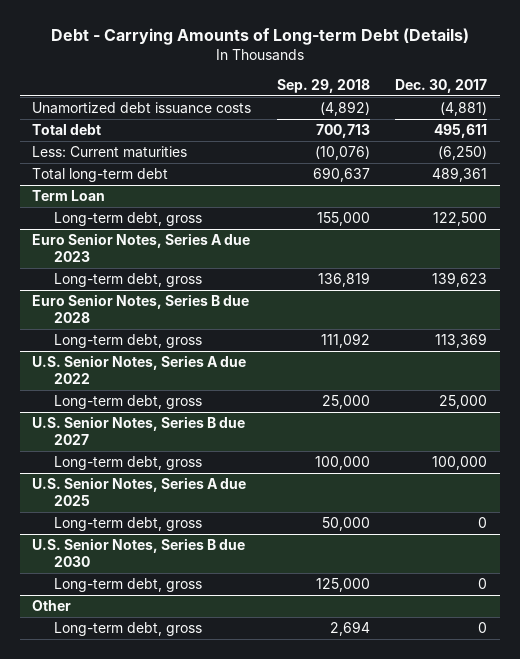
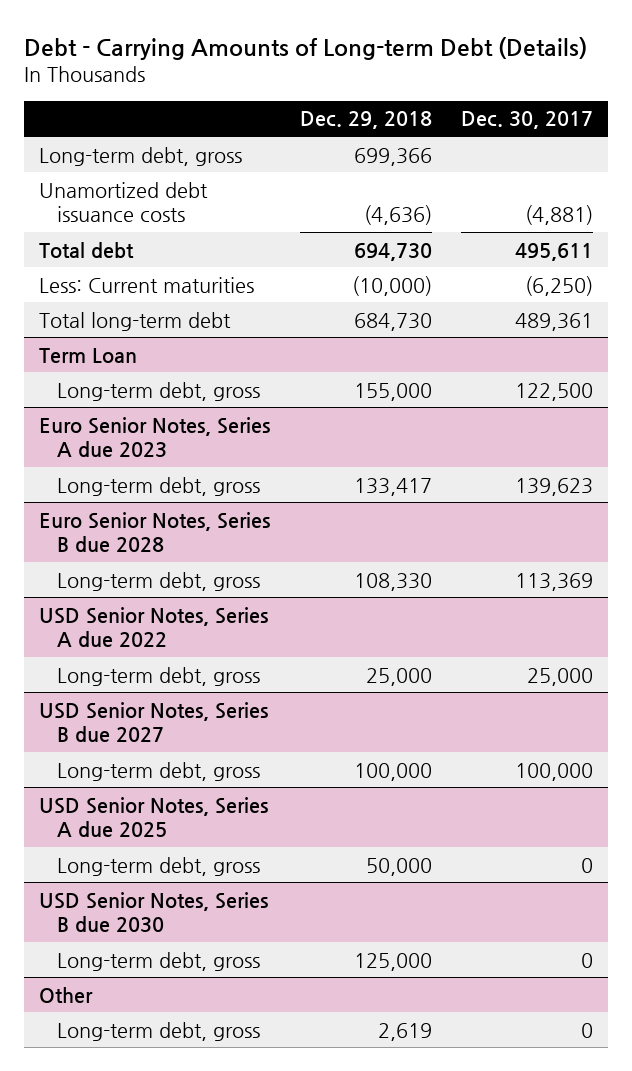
[276,78,370,93] Sep. 29, 2018 -> none
none -> [299,111,432,130] Dec. 29, 2018
none -> [39,146,243,166] Long-term debt, gross
[32,355,247,385] U.S. Senior Notes, Series A due 2022 -> [39,606,269,647] USD Senior Notes, Series A due 2022
[32,416,246,446] U.S. Senior Notes, Series B due 2027 -> [39,701,269,742] USD Senior Notes, Series B due 2027
[32,477,247,507] U.S. Senior Notes, Series A due 2025 -> [39,796,269,837] USD Senior Notes, Series A due 2025
[32,538,246,568] U.S. Senior Notes, Series B due 2030 -> [39,891,269,932] USD Senior Notes, Series B due 2030

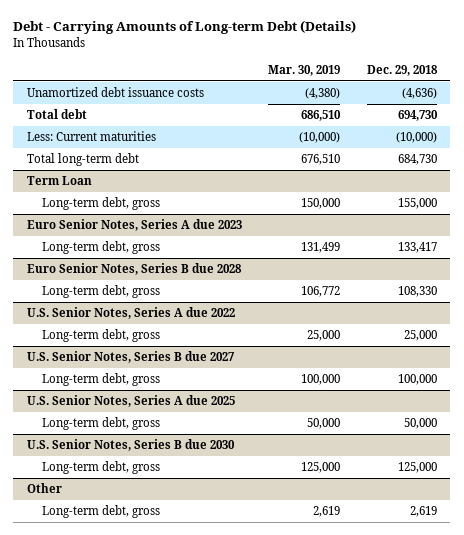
[461,111,594,130] Dec. 30, 2017 -> none
none -> [268,64,341,76] Mar. 30, 2019
[39,146,243,166] Long-term debt, gross -> none
[39,606,269,647] USD Senior Notes, Series A due 2022 -> [26,307,235,320] U.S. Senior Notes, Series A due 2022
[39,701,269,742] USD Senior Notes, Series B due 2027 -> [26,351,235,364] U.S. Senior Notes, Series B due 2027
[39,796,269,837] USD Senior Notes, Series A due 2025 -> [26,395,235,408] U.S. Senior Notes, Series A due 2025
[39,891,269,932] USD Senior Notes, Series B due 2030 -> [26,439,235,452] U.S. Senior Notes, Series B due 2030

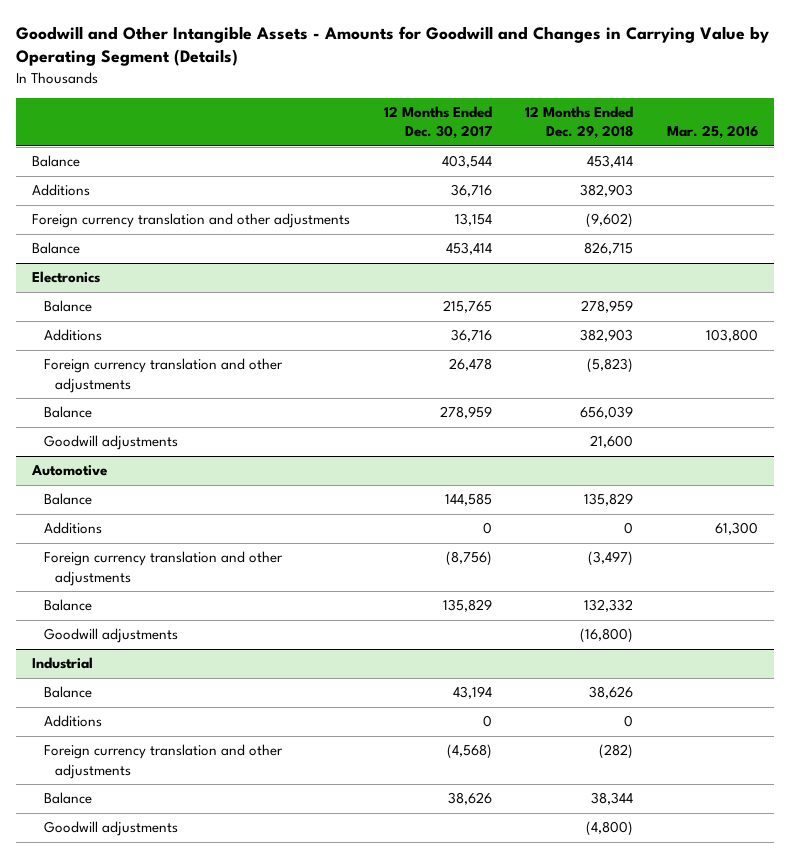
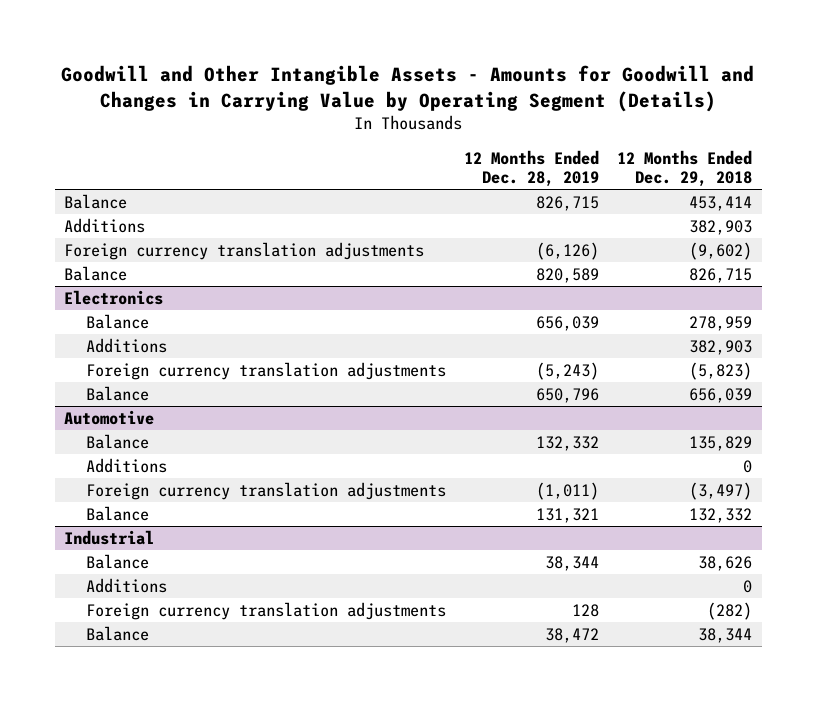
[383,106,492,140] 12 Months Ended Dec. 30, 2017 -> none
[666,125,758,140] Mar. 25, 2016 -> none
none -> [464,149,600,187] 12 Months Ended Dec. 28, 2019
[32,213,351,229] Foreign currency translation and other adjustments -> [64,241,425,260] Foreign currency translation adjustments
[43,358,283,393] Foreign currency translation and other adjustments -> [85,361,446,380] Foreign currency translation adjustments
[43,435,178,451] Goodwill adjustments -> none
[43,551,283,586] Foreign currency translation and other adjustments -> [85,481,446,500] Foreign currency translation adjustments
[43,628,178,644] Goodwill adjustments -> none
[43,744,283,779] Foreign currency translation and other adjustments -> [85,601,446,620] Foreign currency translation adjustments
[43,821,178,837] Goodwill adjustments -> none

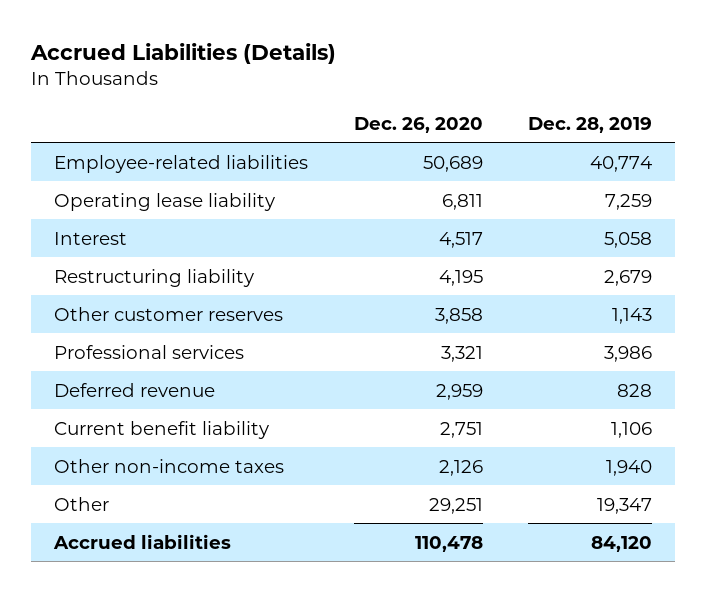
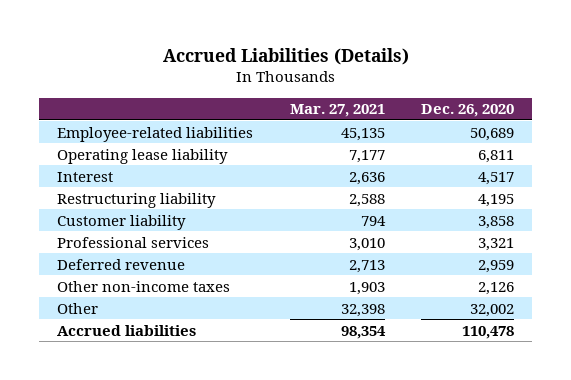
[528,116,653,133] Dec. 28, 2019 -> none
none -> [289,104,385,118] Mar. 27, 2021
[53,306,283,321] Other customer reserves -> [56,214,186,230] Customer liability
[53,420,269,439] Current benefit liability -> none
[428,497,483,514] 29,251 -> [470,303,515,317] 32,002

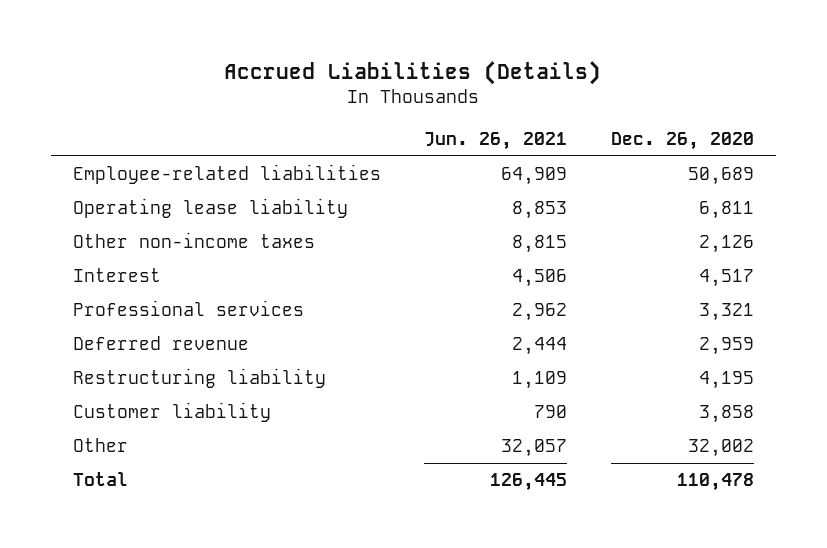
[289,104,385,118] Mar. 27, 2021 -> none
none -> [424,131,568,150] Jun. 26, 2021
[56,280,230,292] Other non-income taxes -> [72,232,315,249] Other non-income taxes
[56,192,216,208] Restructuring liability -> [72,368,326,389] Restructuring liability
[56,214,186,230] Customer liability -> [72,402,271,423] Customer liability
[56,324,196,336] Accrued liabilities -> [72,472,128,487] Total

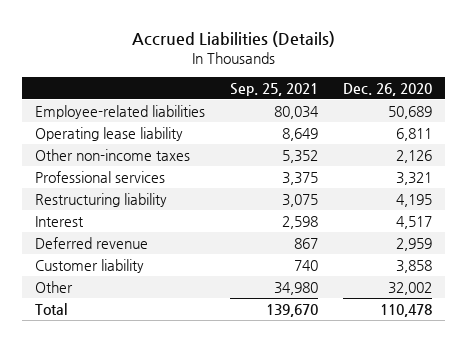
[424,131,568,150] Jun. 26, 2021 -> none
none -> [230,82,319,96] Sep. 25, 2021
[72,268,161,283] Interest -> [34,215,84,227] Interest
[72,336,249,351] Deferred revenue -> [34,236,148,249] Deferred revenue

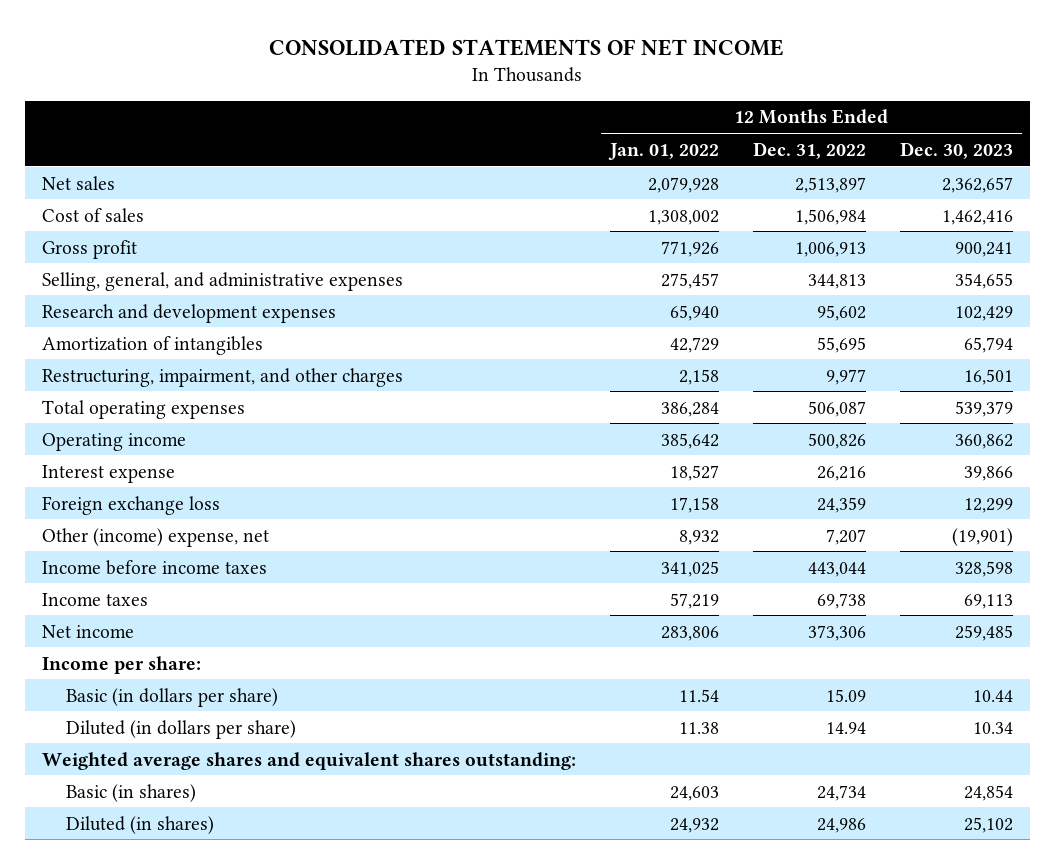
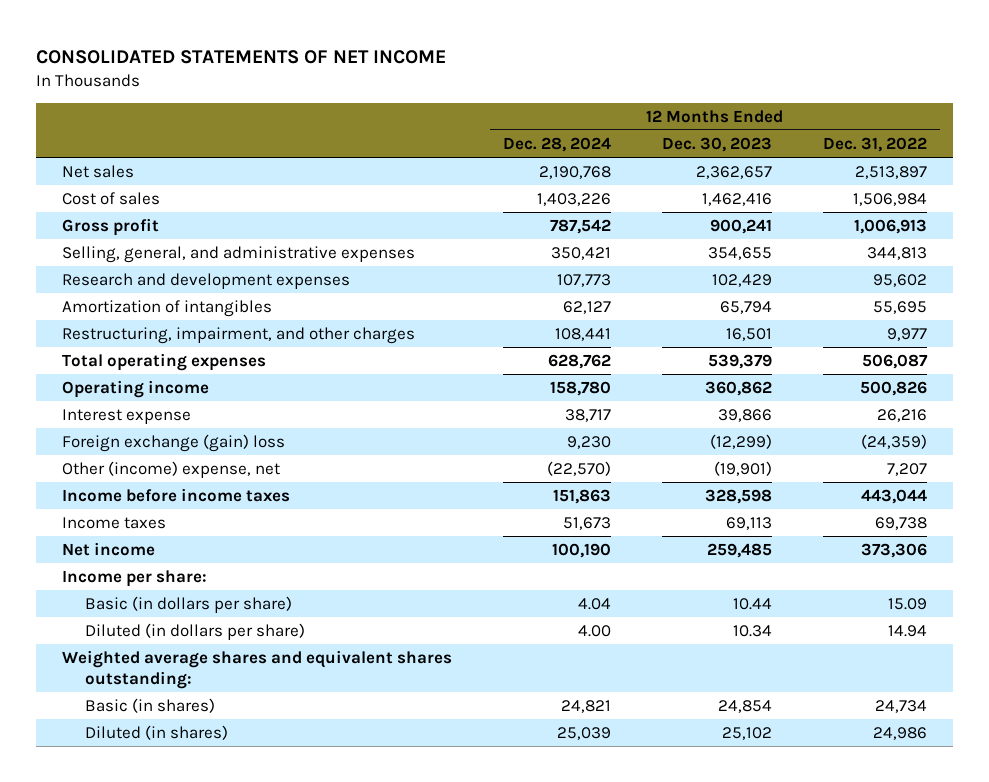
[607,142,719,160] Jan. 01, 2022 -> none
none -> [502,136,611,152] Dec. 28, 2024
[41,495,220,515] Foreign exchange loss -> [61,433,285,452] Foreign exchange (gain) loss
[816,496,866,513] 24,359 -> [860,433,927,449] (24,359)
[964,497,1014,513] 12,299 -> [709,433,772,449] (12,299)

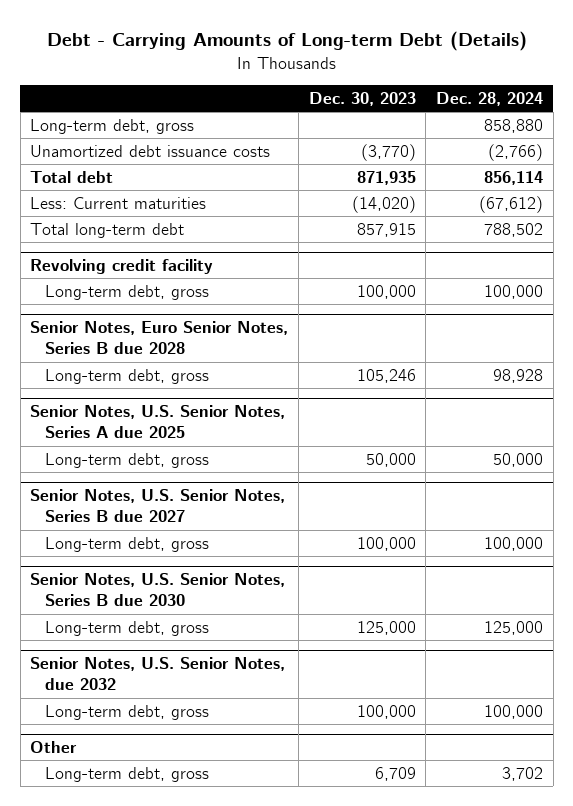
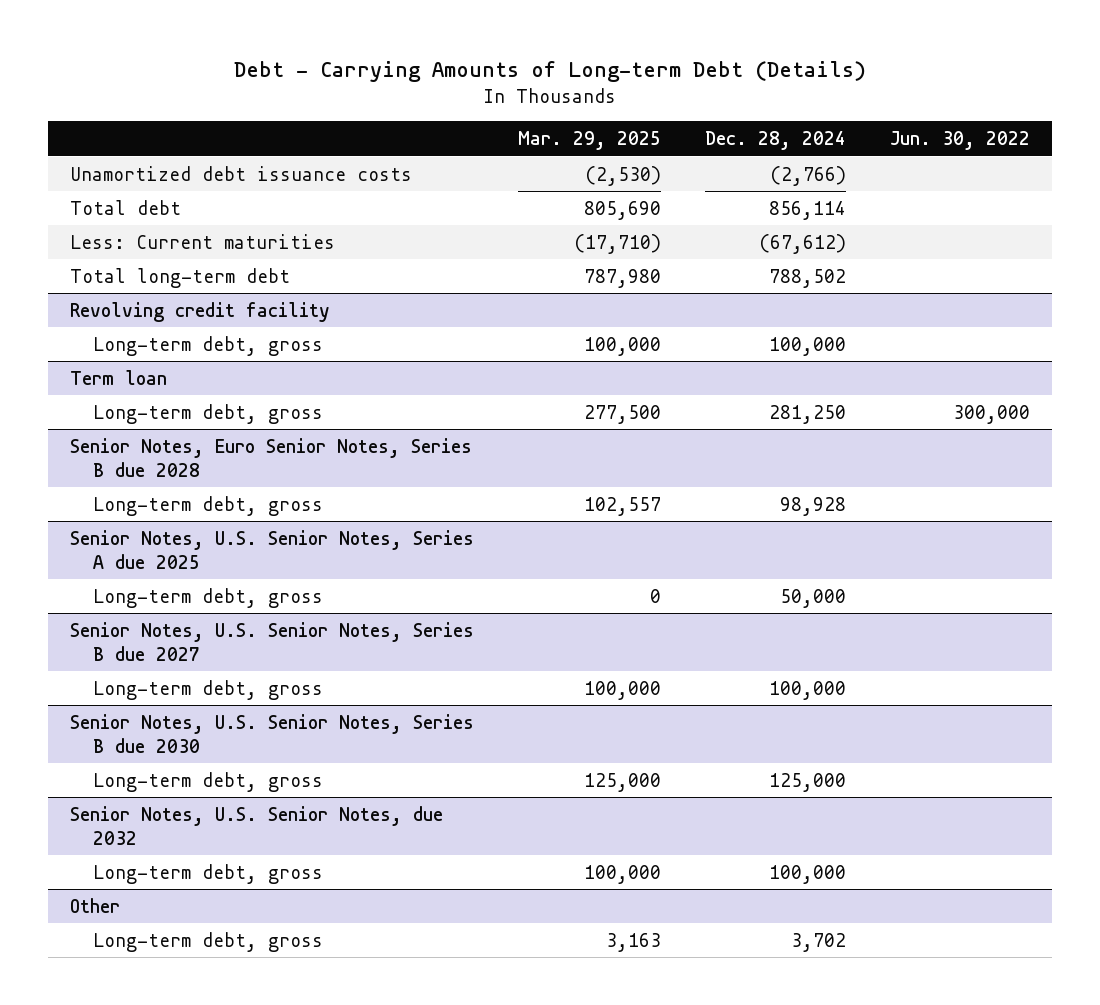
[308,91,416,106] Dec. 30, 2023 -> none
none -> [517,131,661,151] Mar. 29, 2025
none -> [889,131,1030,151] Jun. 30, 2022
[30,118,195,134] Long-term debt, gross -> none
none -> [70,369,168,385] Term loan
none -> [92,403,323,424] Long-term debt, gross

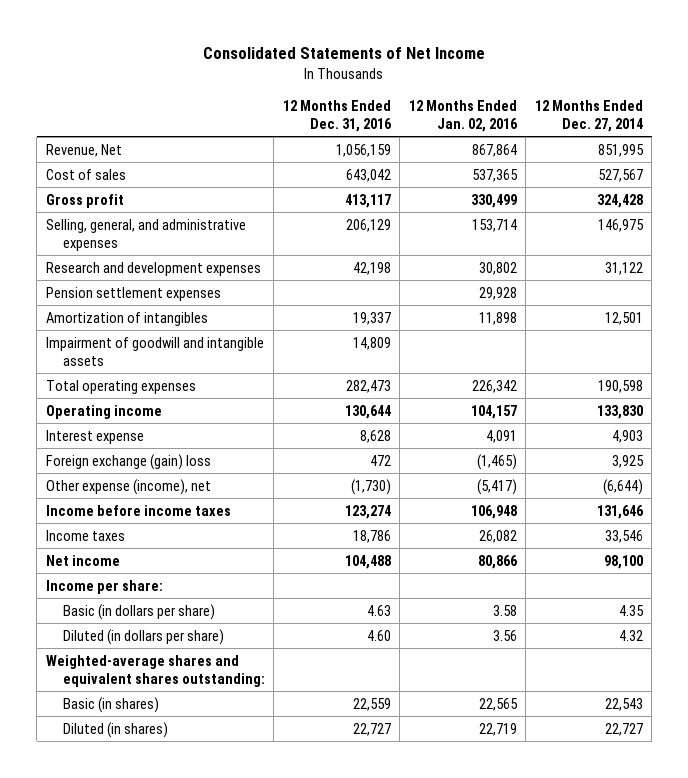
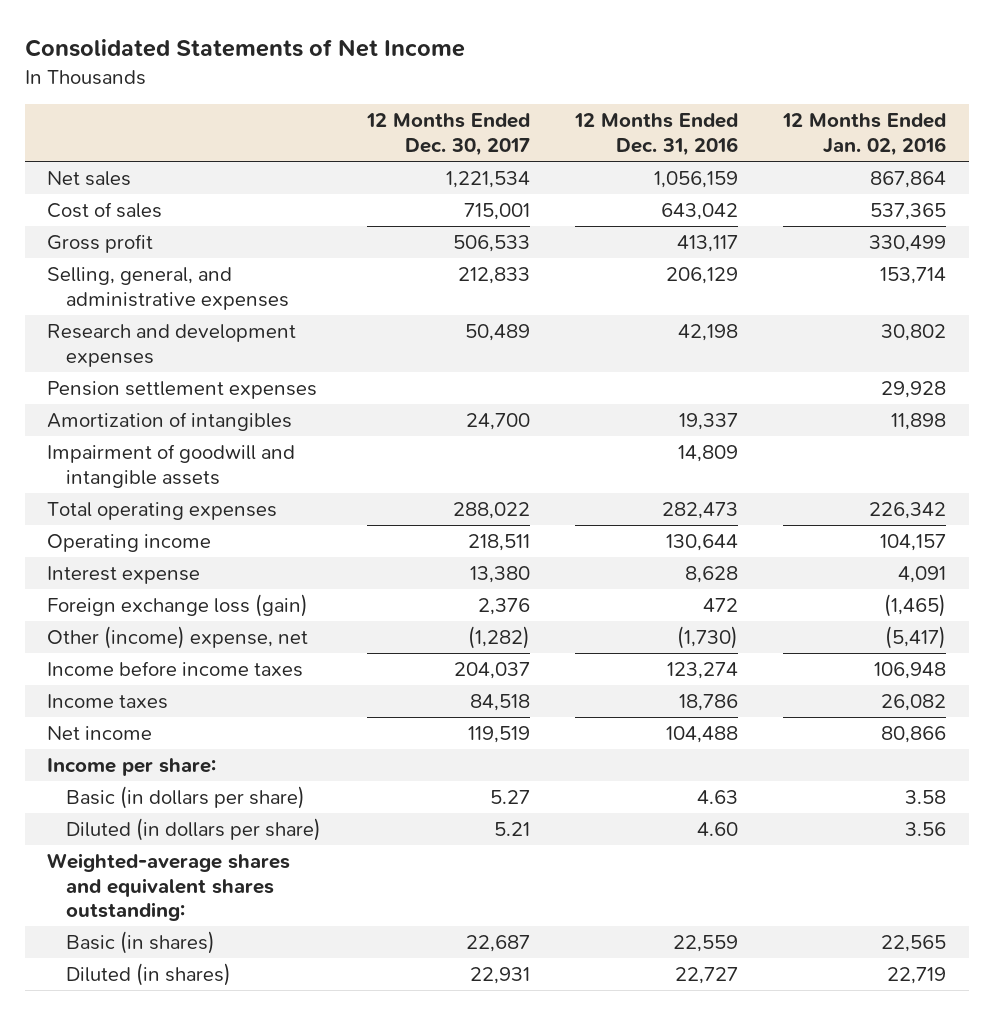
[534,99,643,132] 12 Months Ended Dec. 27, 2014 -> none
none -> [365,113,530,156] 12 Months Ended Dec. 30, 2017
[45,143,122,157] Revenue, Net -> [47,171,132,187] Net sales
[45,453,211,470] Foreign exchange (gain) loss -> [47,594,309,618] Foreign exchange loss (gain)
[45,478,211,495] Other expense (income), net -> [47,626,309,650] Other (income) expense, net

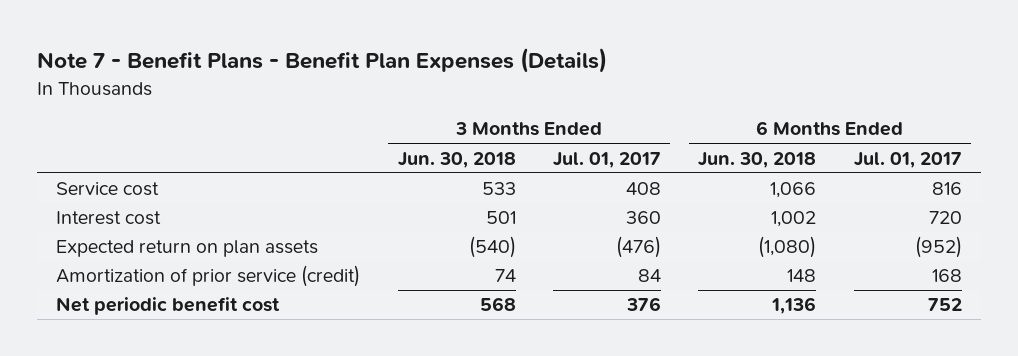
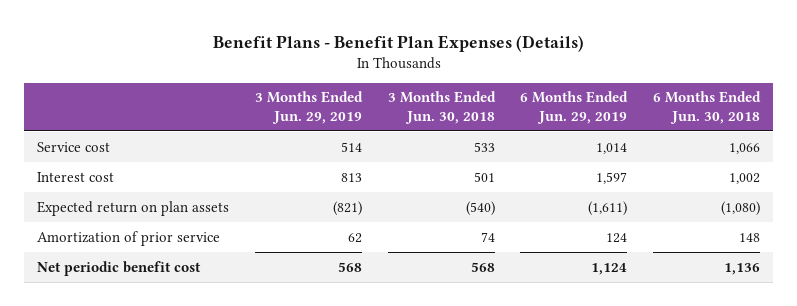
[37,47,608,73] Note 7 - Benefit Plans - Benefit Plan Expenses (Details) -> [212,34,584,52] Benefit Plans - Benefit Plan Expenses (Details)
[553,151,662,168] Jul. 01, 2017 -> none
[853,151,962,168] Jul. 01, 2017 -> none
none -> [254,91,363,124] 3 Months Ended Jun. 29, 2019
none -> [520,91,629,124] 6 Months Ended Jun. 29, 2019
[56,265,361,288] Amortization of prior service (credit) -> [37,230,221,246] Amortization of prior service

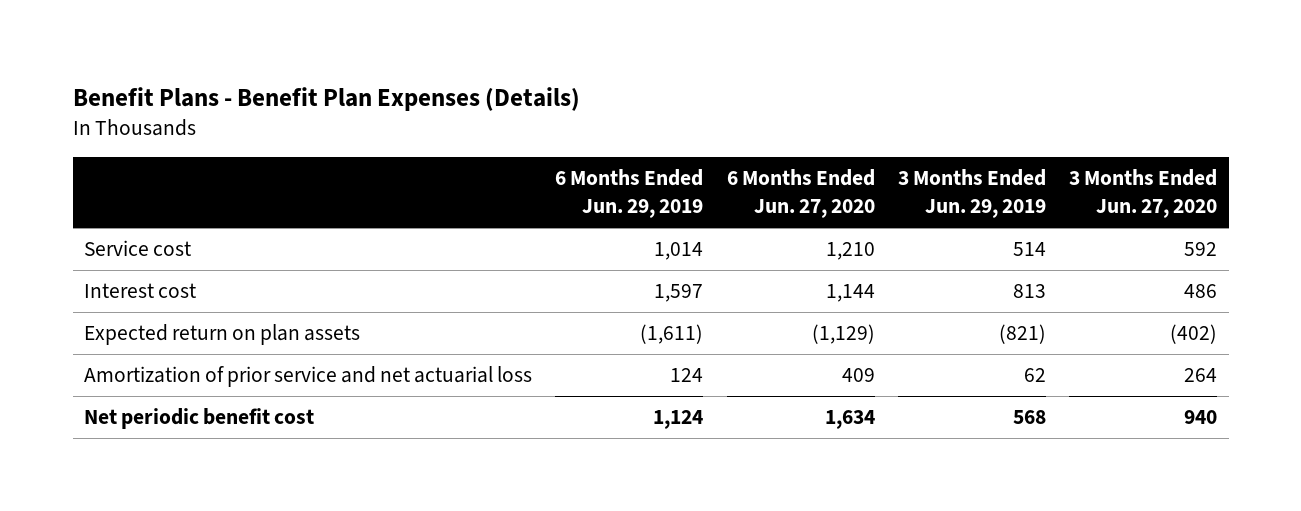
[387,91,496,124] 3 Months Ended Jun. 30, 2018 -> none
[652,91,761,124] 6 Months Ended Jun. 30, 2018 -> none
none -> [726,169,875,219] 6 Months Ended Jun. 27, 2020
none -> [1069,169,1218,219] 3 Months Ended Jun. 27, 2020
[37,230,221,246] Amortization of prior service -> [84,366,533,388] Amortization of prior service and net actuarial loss

